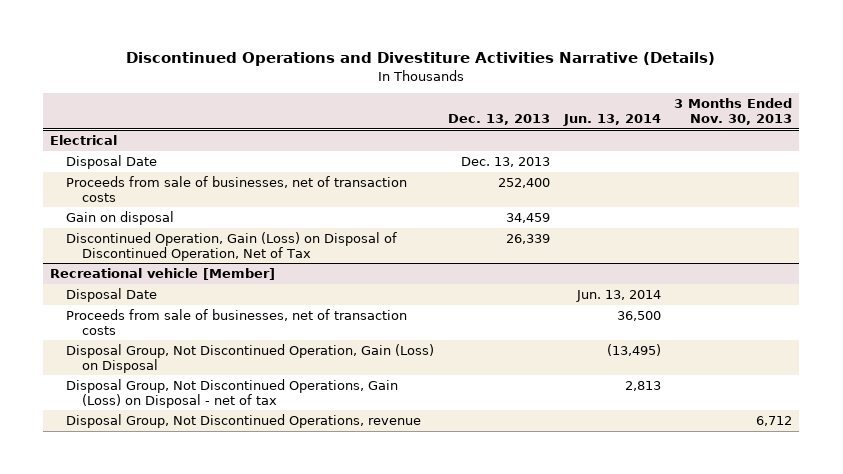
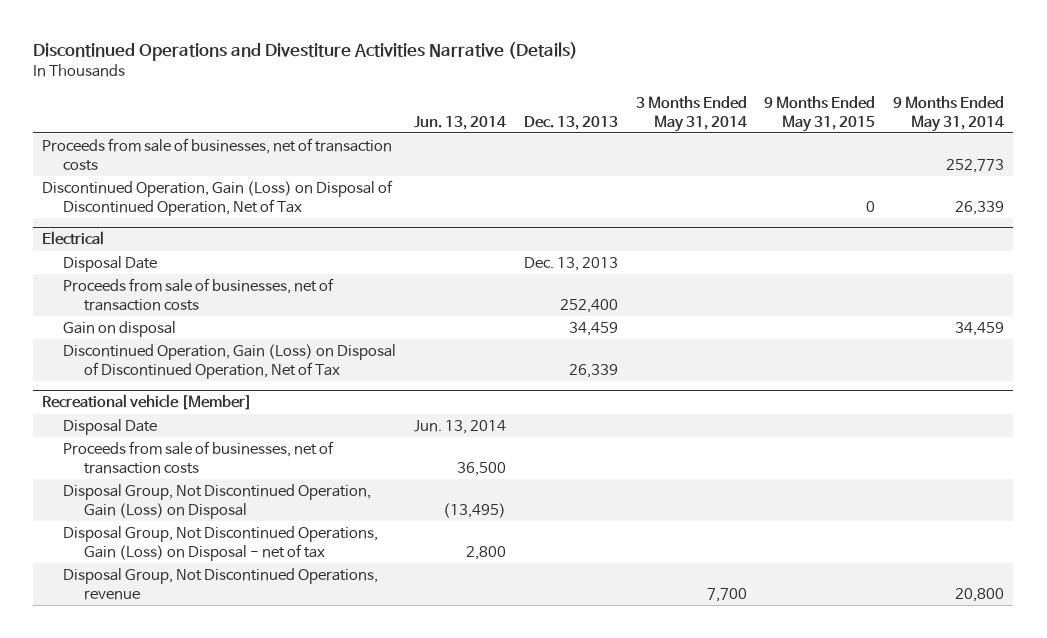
[674,98,793,126] 3 Months Ended Nov. 30, 2013 -> none
none -> [635,95,747,132] 3 Months Ended May 31, 2014
none -> [764,95,876,132] 9 Months Ended May 31, 2015
none -> [893,95,1005,132] 9 Months Ended May 31, 2014
none -> [42,137,393,171] Proceeds from sale of businesses, net of transaction costs
none -> [42,179,394,216] Discontinued Operation, Gain (Loss) on Disposal of Discontinued Operation, Net of Tax
[624,380,661,391] 2,813 -> [465,545,506,560] 2,800

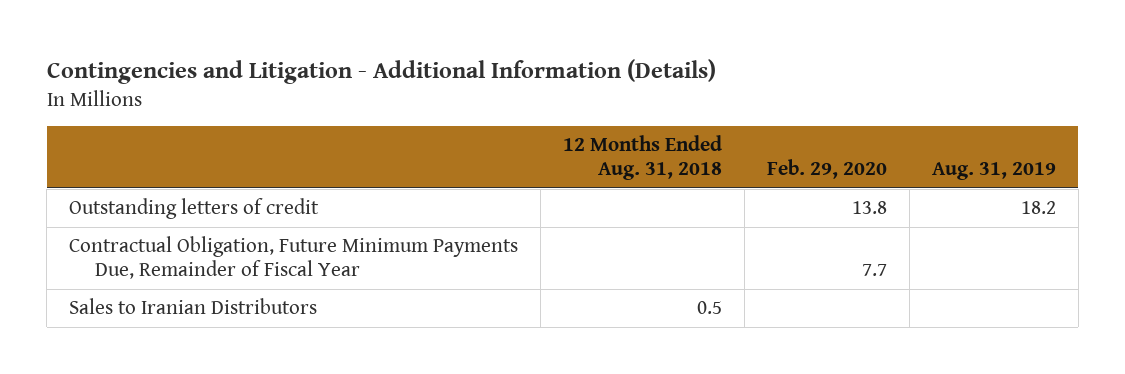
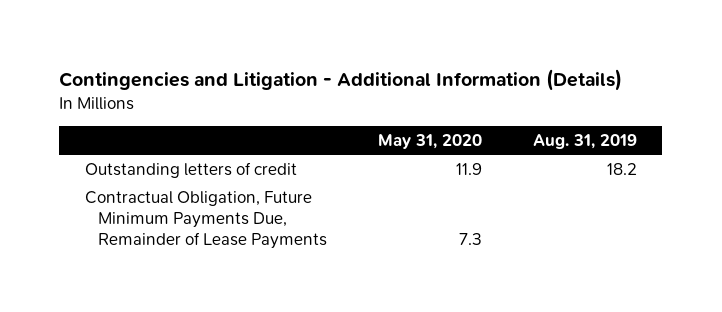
[562,135,722,181] 12 Months Ended Aug. 31, 2018 -> none
[766,159,887,180] Feb. 29, 2020 -> none
none -> [378,134,483,150] May 31, 2020
[69,298,318,315] Sales to Iranian Distributors -> none
[69,236,519,280] Contractual Obligation, Future Minimum Payments Due, Remainder of Fiscal Year -> [84,190,328,249] Contractual Obligation, Future Minimum Payments Due, Remainder of Lease Payments

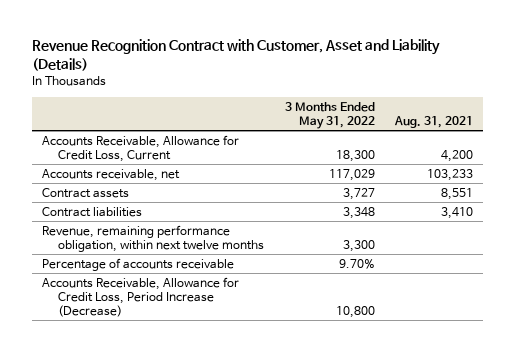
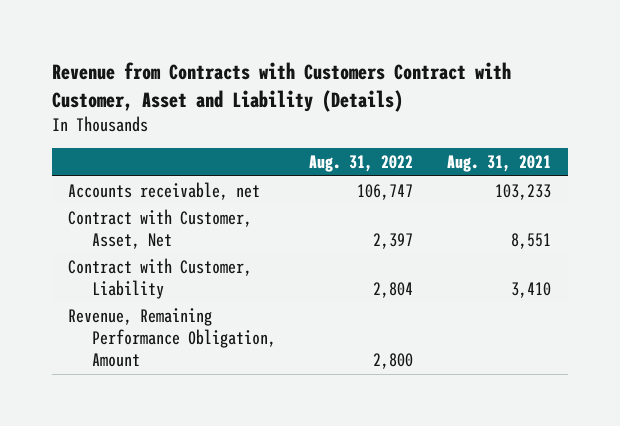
[32,39,441,71] Revenue Recognition Contract with Customer, Asset and Liability (Details) -> [51,62,511,112] Revenue from Contracts with Customers Contract with Customer, Asset and Liability (Details)
[284,101,375,129] 3 Months Ended May 31, 2022 -> none
none -> [309,155,414,173] Aug. 31, 2022
[42,134,240,162] Accounts Receivable, Allowance for Credit Loss, Current -> none
[42,257,235,271] Percentage of accounts receivable -> none
[42,276,240,317] Accounts Receivable, Allowance for Credit Loss, Period Increase (Decrease) -> none
[42,187,130,198] Contract assets -> [68,208,253,250] Contract with Customer, Asset, Net
[42,206,143,217] Contract liabilities -> [68,257,253,300] Contract with Customer, Liability
[42,224,264,252] Revenue, remaining performance obligation, within next twelve months -> [68,307,276,368] Revenue, Remaining Performance Obligation, Amount

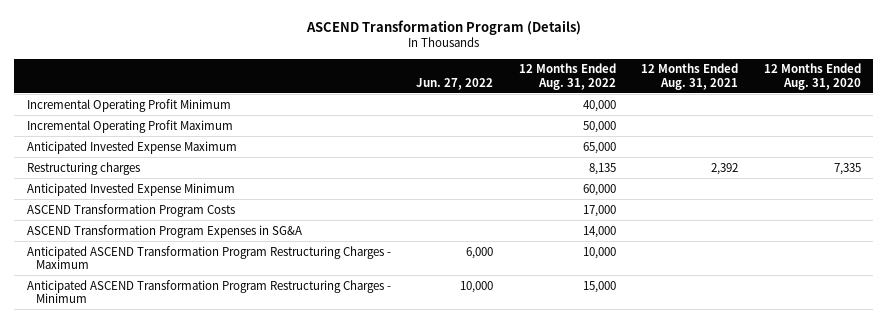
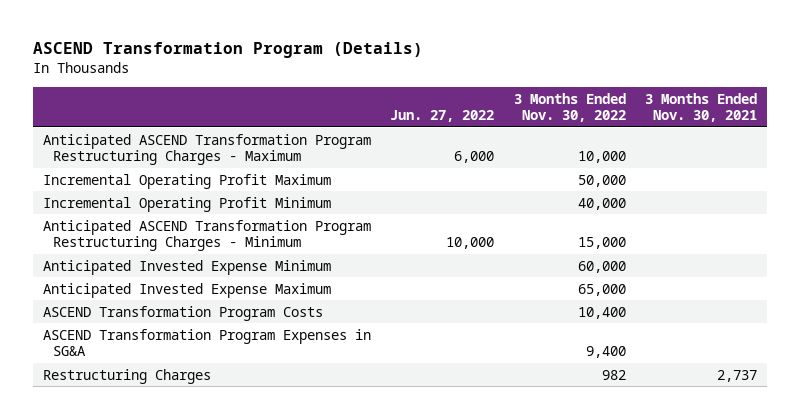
[518,63,616,90] 12 Months Ended Aug. 31, 2022 -> none
[641,63,739,90] 12 Months Ended Aug. 31, 2021 -> none
[763,63,861,90] 12 Months Ended Aug. 31, 2020 -> none
none -> [513,92,626,123] 3 Months Ended Nov. 30, 2022
none -> [645,92,758,123] 3 Months Ended Nov. 30, 2021
[26,245,391,269] Anticipated ASCEND Transformation Program Restructuring Charges - Maximum -> [42,133,371,166] Anticipated ASCEND Transformation Program Restructuring Charges - Maximum
[26,161,140,175] Restructuring charges -> none
[26,98,231,112] Incremental Operating Profit Minimum -> [42,196,331,212] Incremental Operating Profit Minimum
[26,279,391,303] Anticipated ASCEND Transformation Program Restructuring Charges - Minimum -> [42,219,371,252] Anticipated ASCEND Transformation Program Restructuring Charges - Minimum
[26,140,237,154] Anticipated Invested Expense Maximum -> [42,282,331,298] Anticipated Invested Expense Maximum
none -> [42,368,211,384] Restructuring Charges

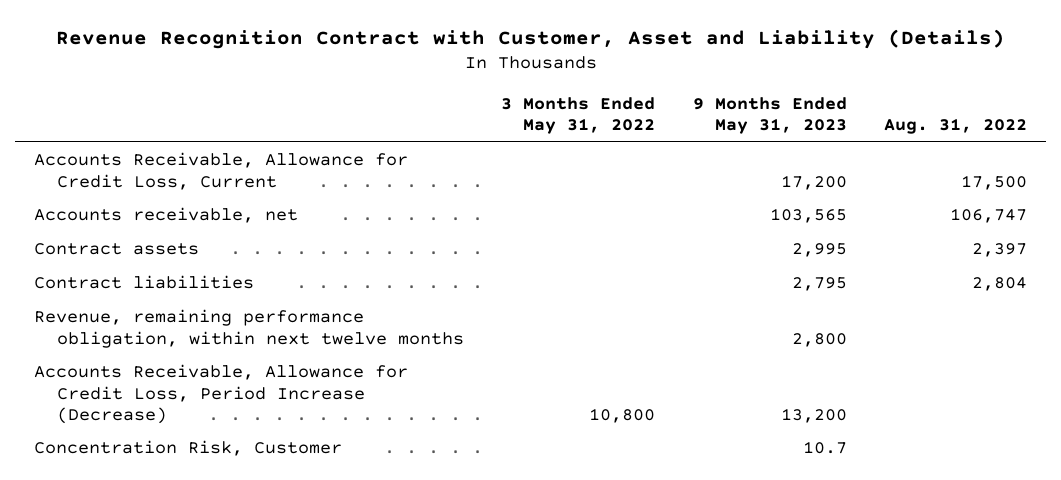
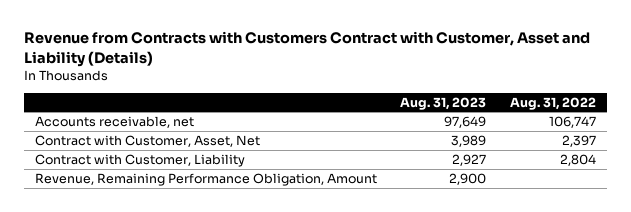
[55,28,1005,49] Revenue Recognition Contract with Customer, Asset and Liability (Details) -> [23,31,590,67] Revenue from Contracts with Customers Contract with Customer, Asset and Liability (Details)
[501,97,656,135] 3 Months Ended May 31, 2022 -> none
[692,97,847,135] 9 Months Ended May 31, 2023 -> none
none -> [400,96,487,110] Aug. 31, 2023
[33,152,408,190] Accounts Receivable, Allowance for Credit Loss, Current -> none
[33,364,408,424] Accounts Receivable, Allowance for Credit Loss, Period Increase (Decrease) -> none
[33,440,342,457] Concentration Risk, Customer -> none
[33,243,199,256] Contract assets -> [35,135,261,148] Contract with Customer, Asset, Net
[33,275,254,290] Contract liabilities -> [35,154,246,168] Contract with Customer, Liability
[33,309,464,348] Revenue, remaining performance obligation, within next twelve months -> [35,173,378,187] Revenue, Remaining Performance Obligation, Amount

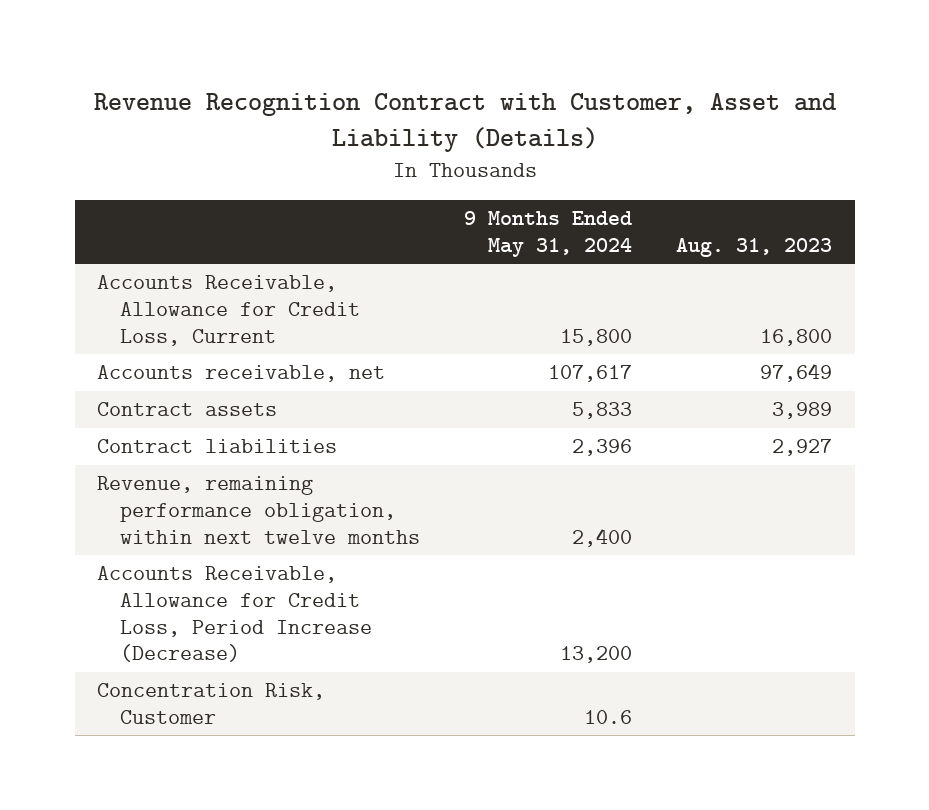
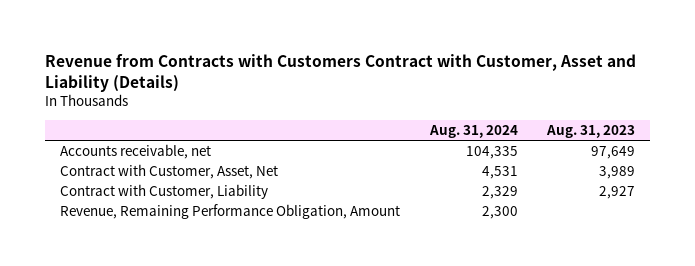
[93,93,837,153] Revenue Recognition Contract with Customer, Asset and Liability (Details) -> [45,53,637,92] Revenue from Contracts with Customers Contract with Customer, Asset and Liability (Details)
[464,211,633,258] 9 Months Ended May 31, 2024 -> none
none -> [428,125,518,139] Aug. 31, 2024
[96,275,361,346] Accounts Receivable, Allowance for Credit Loss, Current -> none
[96,566,373,663] Accounts Receivable, Allowance for Credit Loss, Period Increase (Decrease) -> none
[96,683,325,724] Concentration Risk, Customer -> none
[96,402,277,417] Contract assets -> [60,164,279,180] Contract with Customer, Asset, Net
[96,439,337,454] Contract liabilities -> [60,184,269,200] Contract with Customer, Liability
[96,476,421,544] Revenue, remaining performance obligation, within next twelve months -> [60,204,401,220] Revenue, Remaining Performance Obligation, Amount

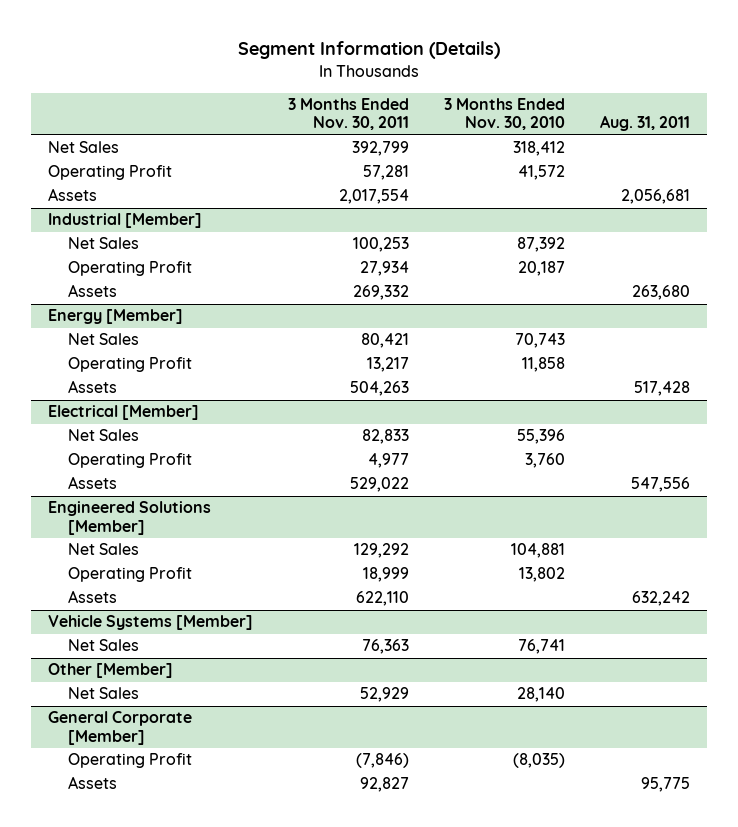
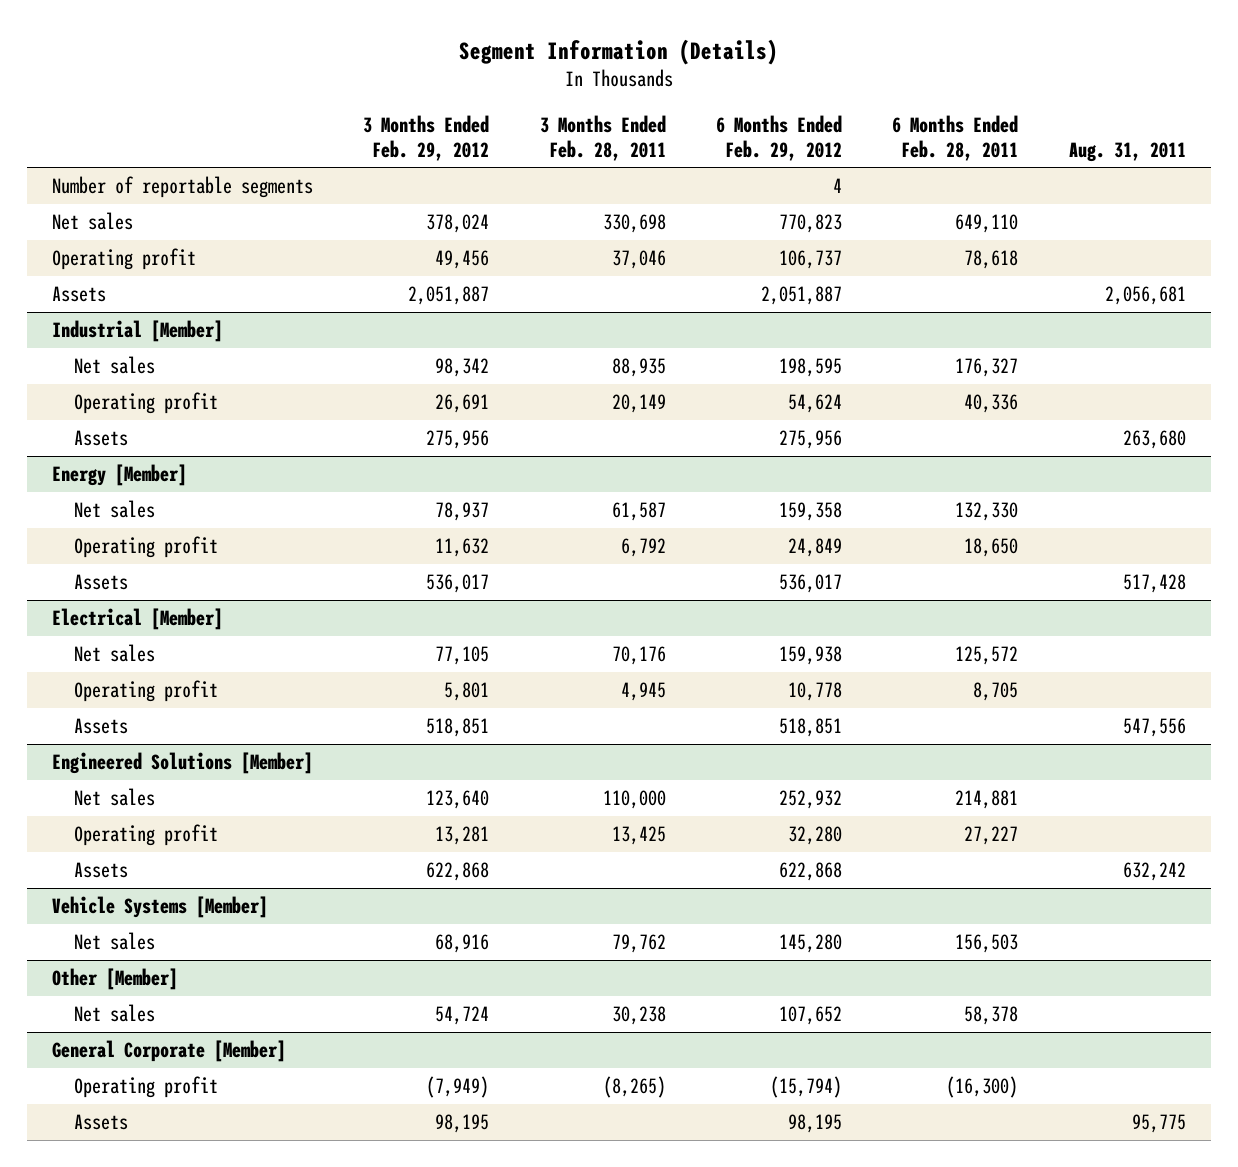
[287,97,409,131] 3 Months Ended Nov. 30, 2011 -> none
[443,97,565,131] 3 Months Ended Nov. 30, 2010 -> none
none -> [363,115,490,161] 3 Months Ended Feb. 29, 2012
none -> [539,115,666,161] 3 Months Ended Feb. 28, 2011
none -> [715,115,842,161] 6 Months Ended Feb. 29, 2012
none -> [892,115,1019,161] 6 Months Ended Feb. 28, 2011
none -> [51,176,313,199] Number of reportable segments
[48,141,120,154] Net Sales -> [51,212,133,231] Net sales
[48,165,173,181] Operating Profit -> [51,248,196,271] Operating profit
[68,237,140,250] Net Sales -> [74,356,156,375] Net sales
[68,261,193,277] Operating Profit -> [74,392,219,415] Operating profit
[68,333,140,346] Net Sales -> [74,500,156,519] Net sales
[68,357,193,373] Operating Profit -> [74,536,219,559] Operating profit
[68,429,140,442] Net Sales -> [74,644,156,663] Net sales
[68,453,193,469] Operating Profit -> [74,680,219,703] Operating profit
[68,543,140,556] Net Sales -> [74,788,156,807] Net sales
[68,567,193,583] Operating Profit -> [74,824,219,847] Operating profit
[68,639,140,652] Net Sales -> [74,932,156,951] Net sales
[68,687,140,700] Net Sales -> [74,1004,156,1023] Net sales
[68,753,193,769] Operating Profit -> [74,1076,219,1099] Operating profit

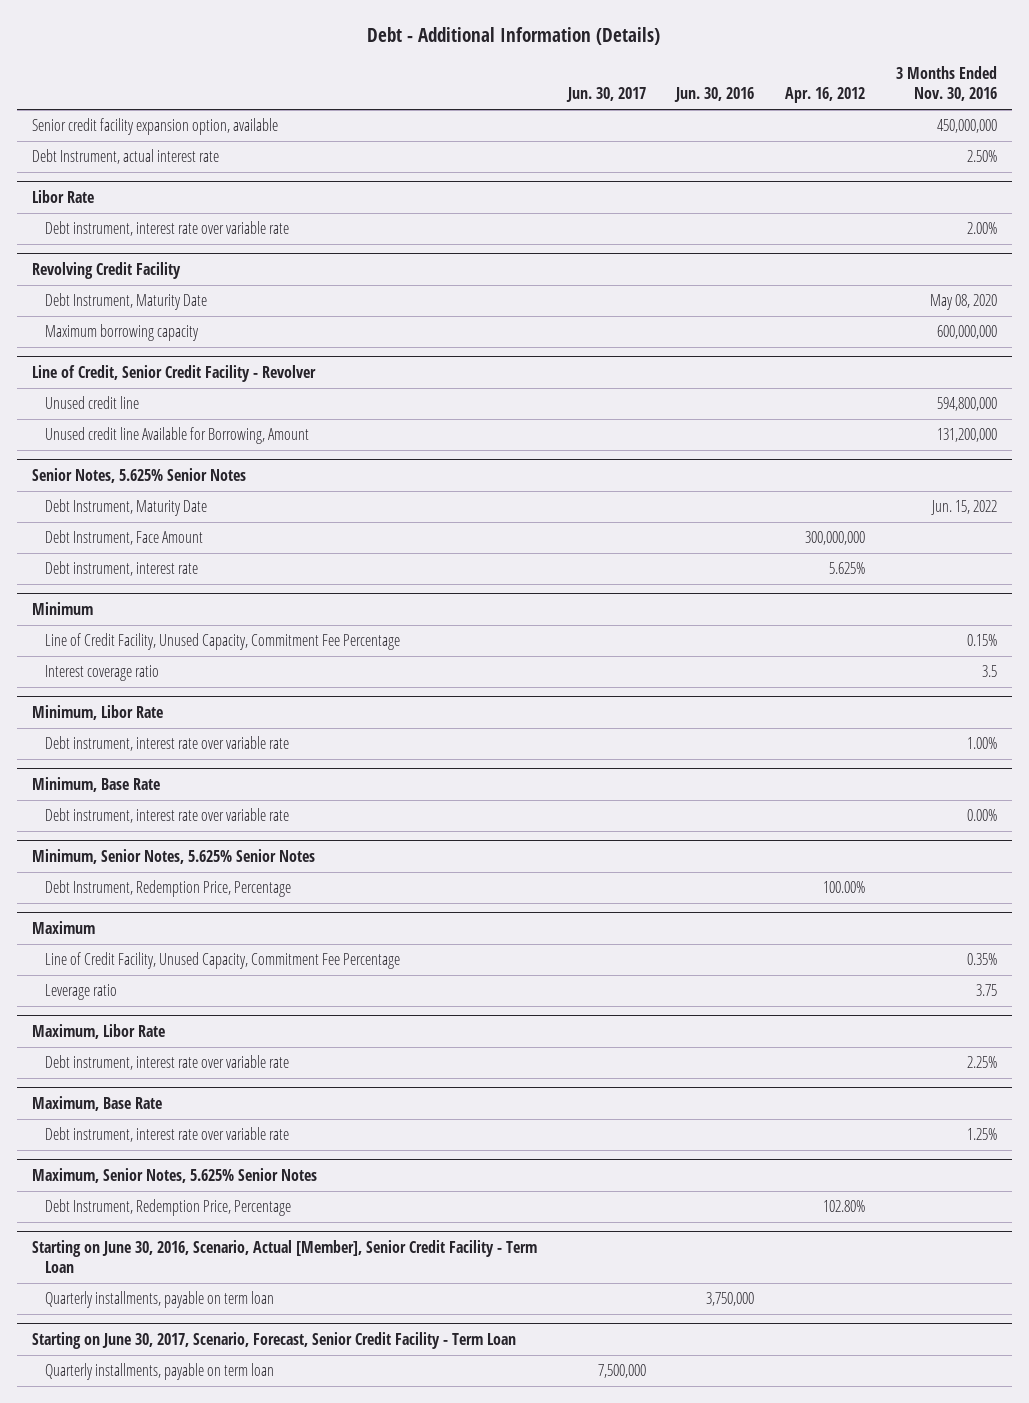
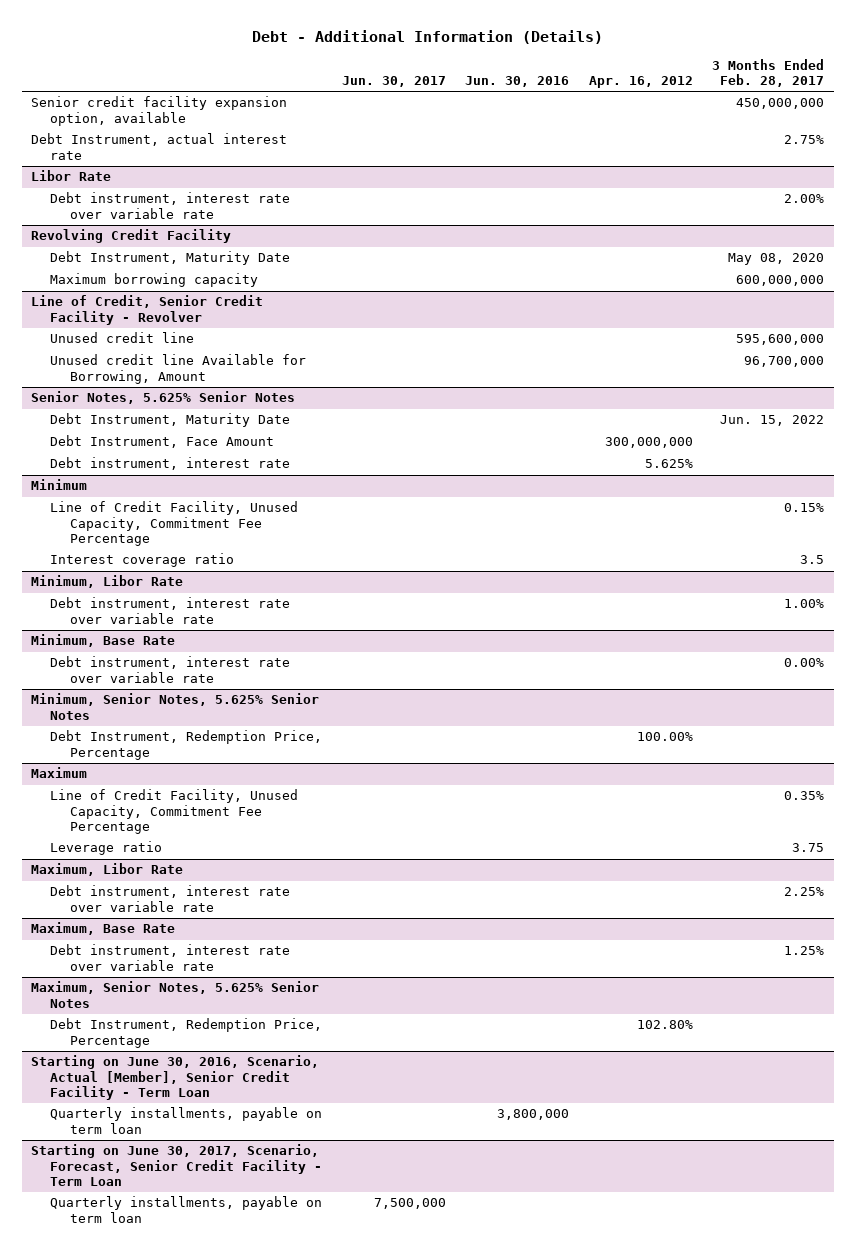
[895,66,997,102] 3 Months Ended Nov. 30, 2016 -> none
none -> [712,59,825,88] 3 Months Ended Feb. 28, 2017
[706,1292,755,1307] 3,750,000 -> [497,1109,570,1121] 3,800,000

